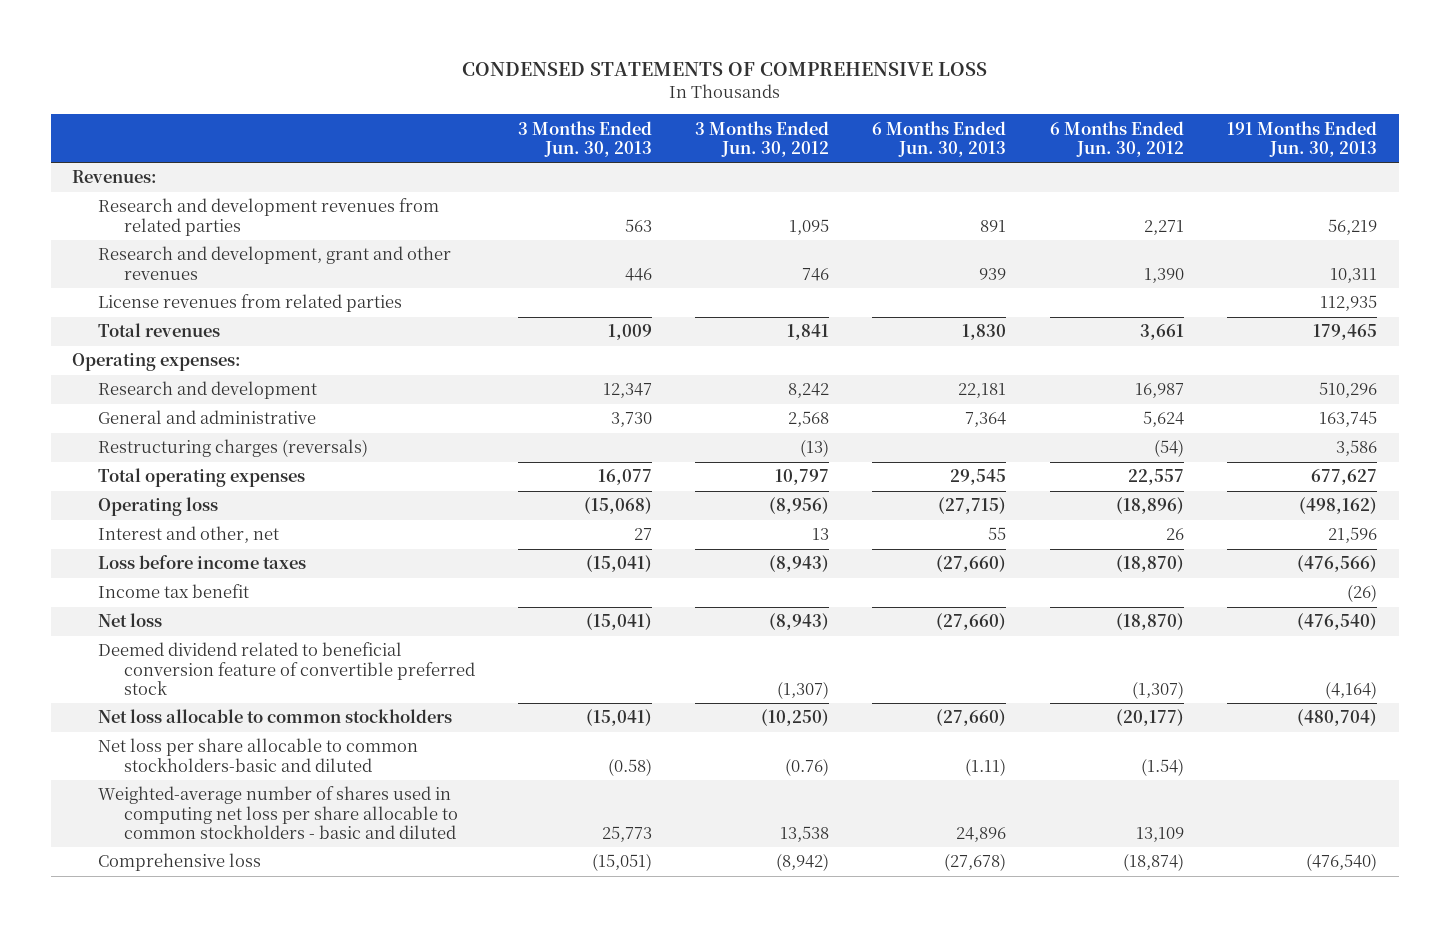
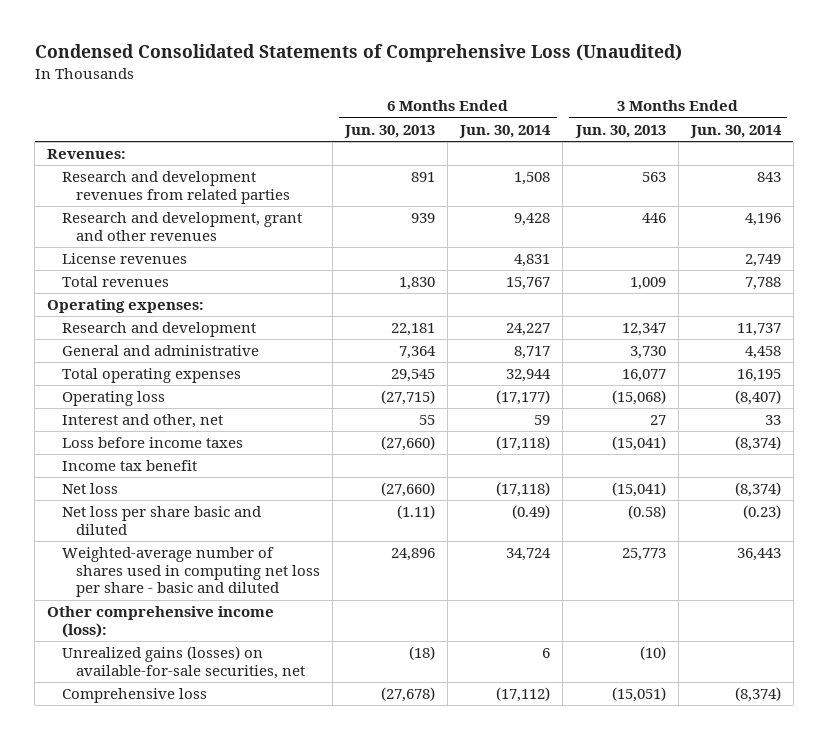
[461,62,987,77] CONDENSED STATEMENTS OF COMPREHENSIVE LOSS -> [34,44,682,63] Condensed Consolidated Statements of Comprehensive Loss (Unaudited)
[695,120,830,157] 3 Months Ended Jun. 30, 2012 -> none
[1049,120,1184,157] 6 Months Ended Jun. 30, 2012 -> none
[1226,120,1377,157] 191 Months Ended Jun. 30, 2013 -> none
none -> [459,124,552,138] Jun. 30, 2014
none -> [689,124,782,138] Jun. 30, 2014
[98,294,403,313] License revenues from related parties -> none
none -> [61,253,187,265] License revenues
[98,439,369,458] Restructuring charges (reversals) -> none
[98,642,475,695] Deemed dividend related to beneficial conversion feature of convertible preferred stock -> none
[98,709,453,724] Net loss allocable to common stockholders -> none
[98,738,419,772] Net loss per share allocable to common stockholders-basic and diluted -> [61,506,261,535] Net loss per share basic and diluted
[98,786,458,839] Weighted-average number of shares used in computing net loss per share allocable to common stockholders - basic and diluted -> [61,547,321,598] Weighted-average number of shares used in computing net loss per share - basic and diluted
none -> [47,606,275,638] Other comprehensive income (loss):
none -> [61,646,306,679] Unrealized gains (losses) on available-for-sale securities, net

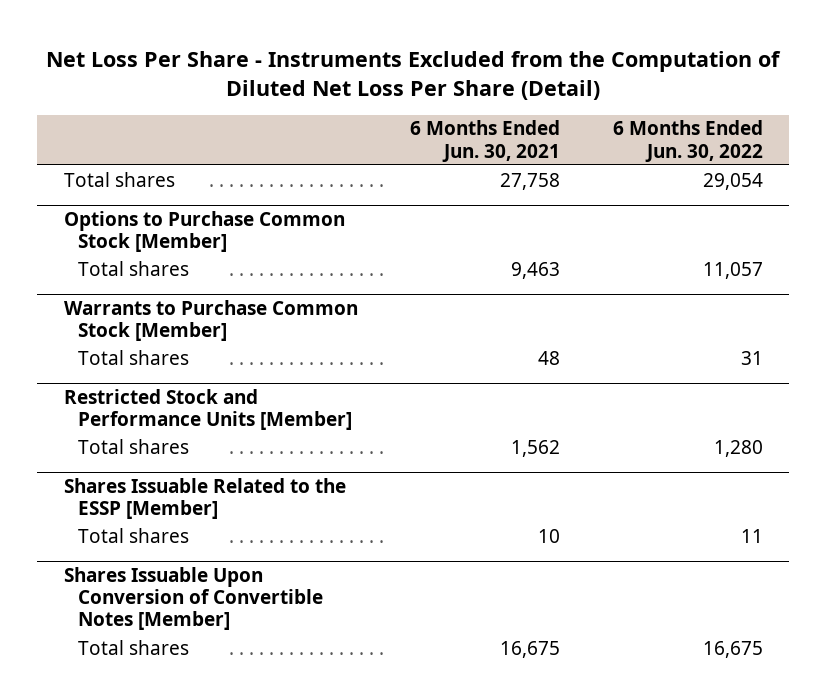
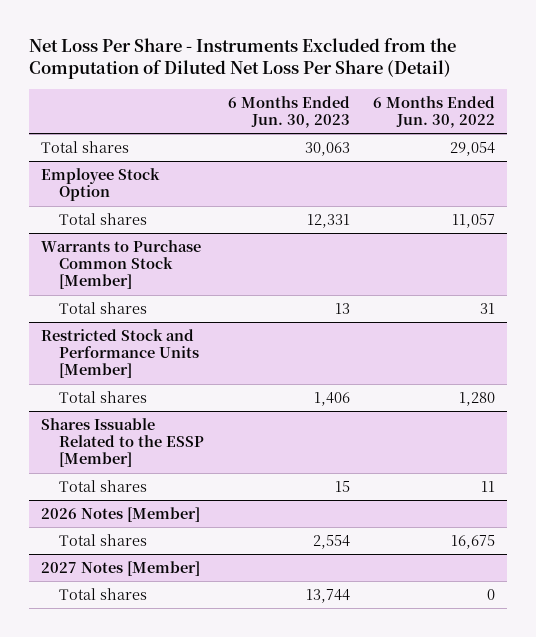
[410,120,561,162] 6 Months Ended Jun. 30, 2021 -> none
none -> [227,95,350,128] 6 Months Ended Jun. 30, 2023
[63,210,345,253] Options to Purchase Common Stock [Member] -> [40,167,160,202] Employee Stock Option
[63,566,323,631] Shares Issuable Upon Conversion of Convertible Notes [Member] -> none
none -> [40,506,200,522] 2026 Notes [Member]
none -> [40,560,200,576] 2027 Notes [Member]
none -> [59,587,148,600] Total shares

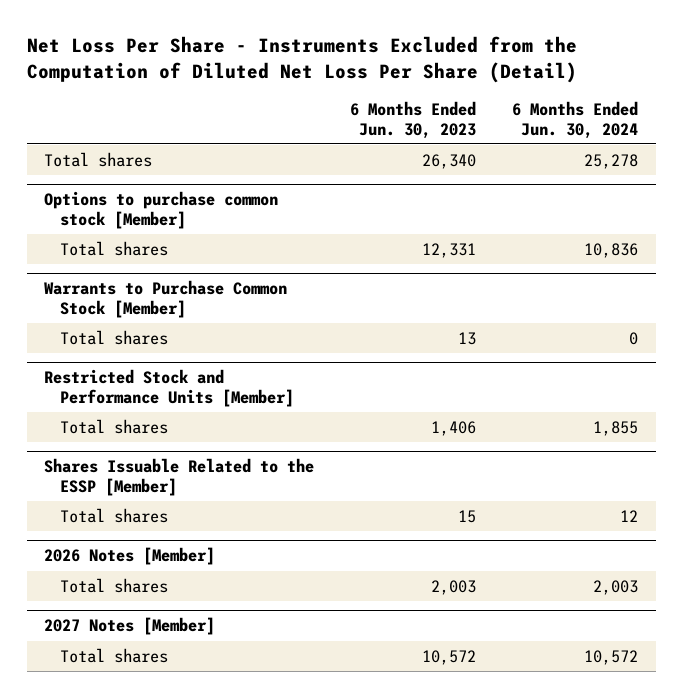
[372,95,495,128] 6 Months Ended Jun. 30, 2022 -> none
none -> [512,101,639,139] 6 Months Ended Jun. 30, 2024
[304,141,350,156] 30,063 -> [422,153,477,169] 26,340
[40,167,160,202] Employee Stock Option -> [44,191,279,230] Options to purchase common stock [Member]
[312,534,350,549] 2,554 -> [431,579,477,595] 2,003
[305,588,350,603] 13,744 -> [422,649,477,665] 10,572

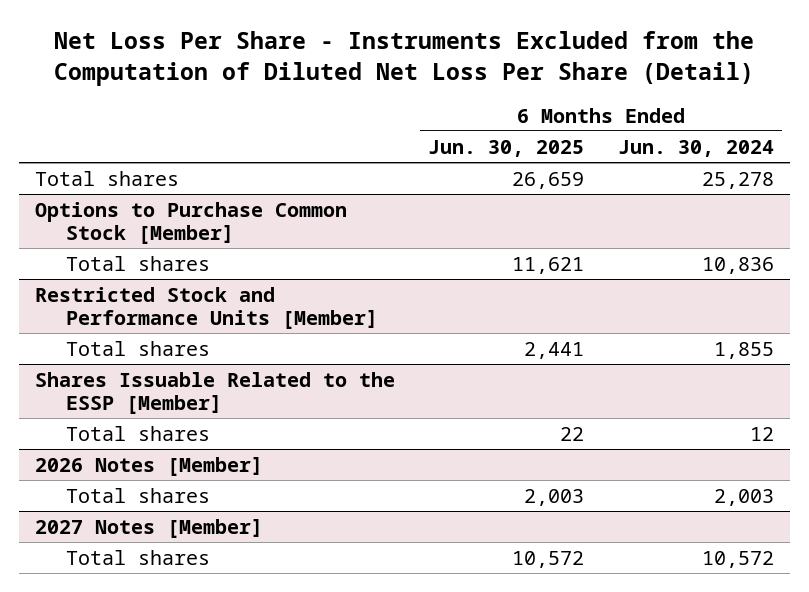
[350,101,477,139] 6 Months Ended Jun. 30, 2023 -> none
none -> [428,139,585,157] Jun. 30, 2025
[44,191,279,230] Options to purchase common stock [Member] -> [35,201,348,244] Options to Purchase Common Stock [Member]
[44,280,288,319] Warrants to Purchase Common Stock [Member] -> none
[59,329,168,345] Total shares -> none

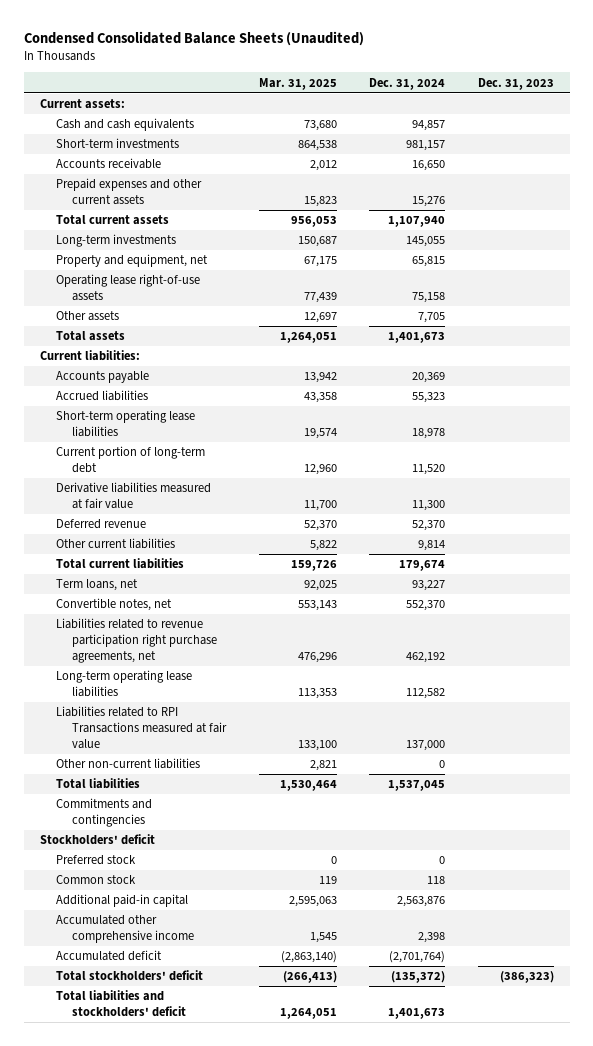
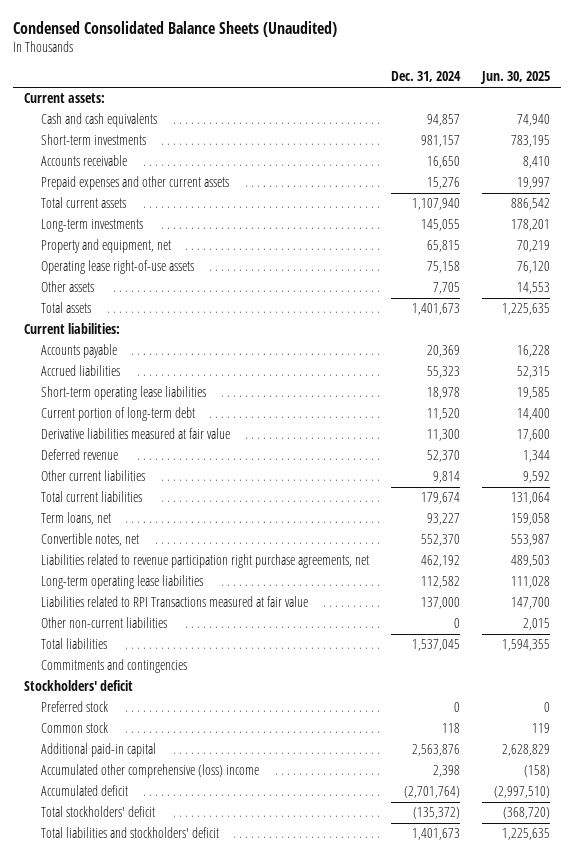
[258,77,337,90] Mar. 31, 2025 -> none
[477,77,554,90] Dec. 31, 2023 -> none
none -> [479,71,550,85] Jun. 30, 2025
[56,915,195,944] Accumulated other comprehensive income -> [41,764,260,779] Accumulated other comprehensive (loss) income

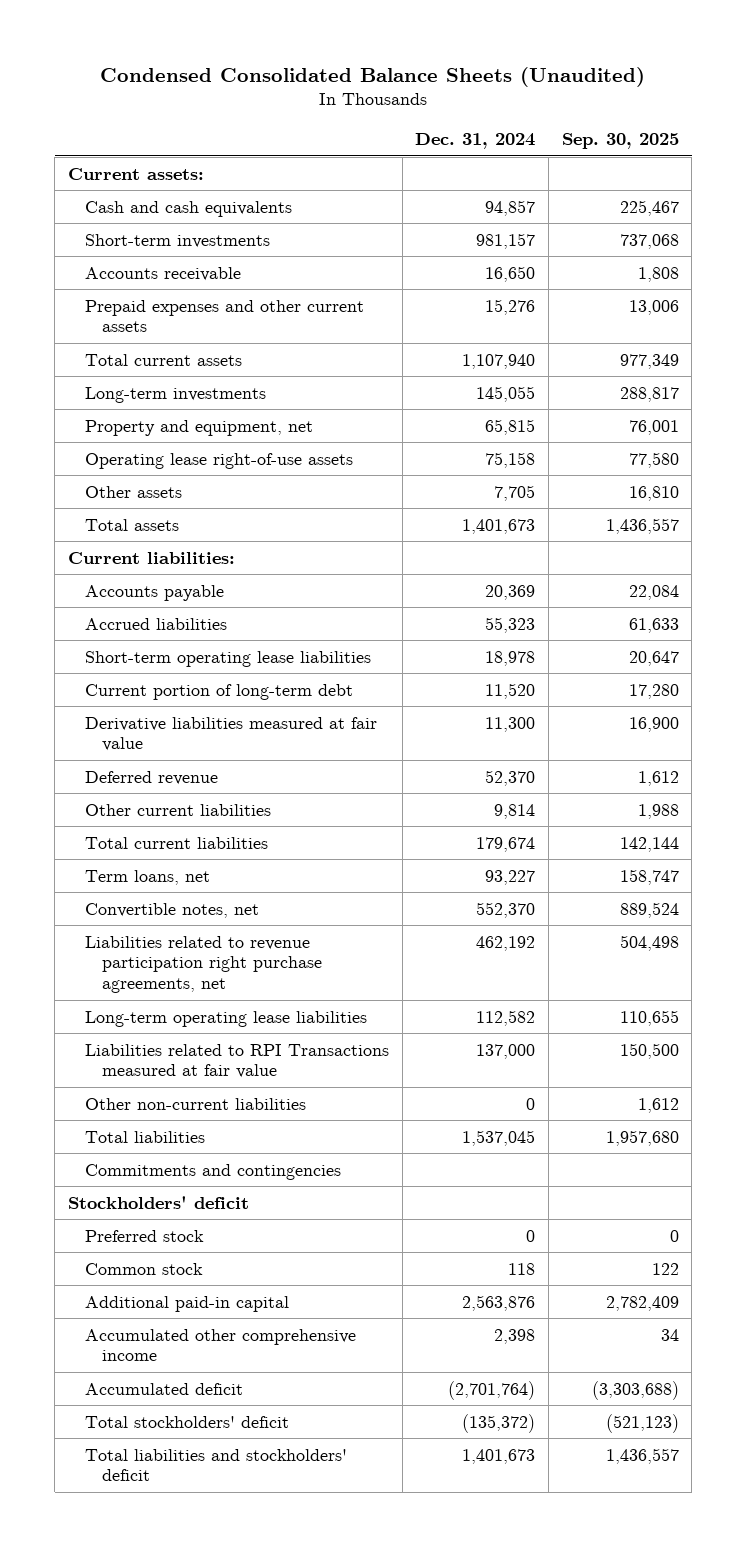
[479,71,550,85] Jun. 30, 2025 -> none
none -> [561,132,679,149] Sep. 30, 2025
[41,764,260,779] Accumulated other comprehensive (loss) income -> [85,1328,357,1362] Accumulated other comprehensive income

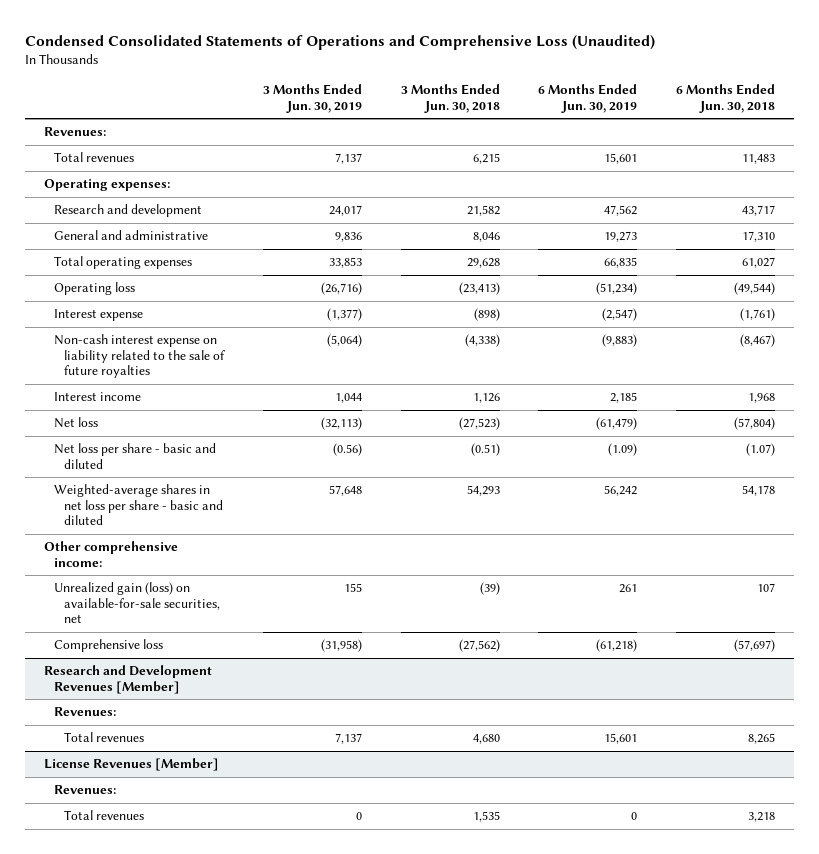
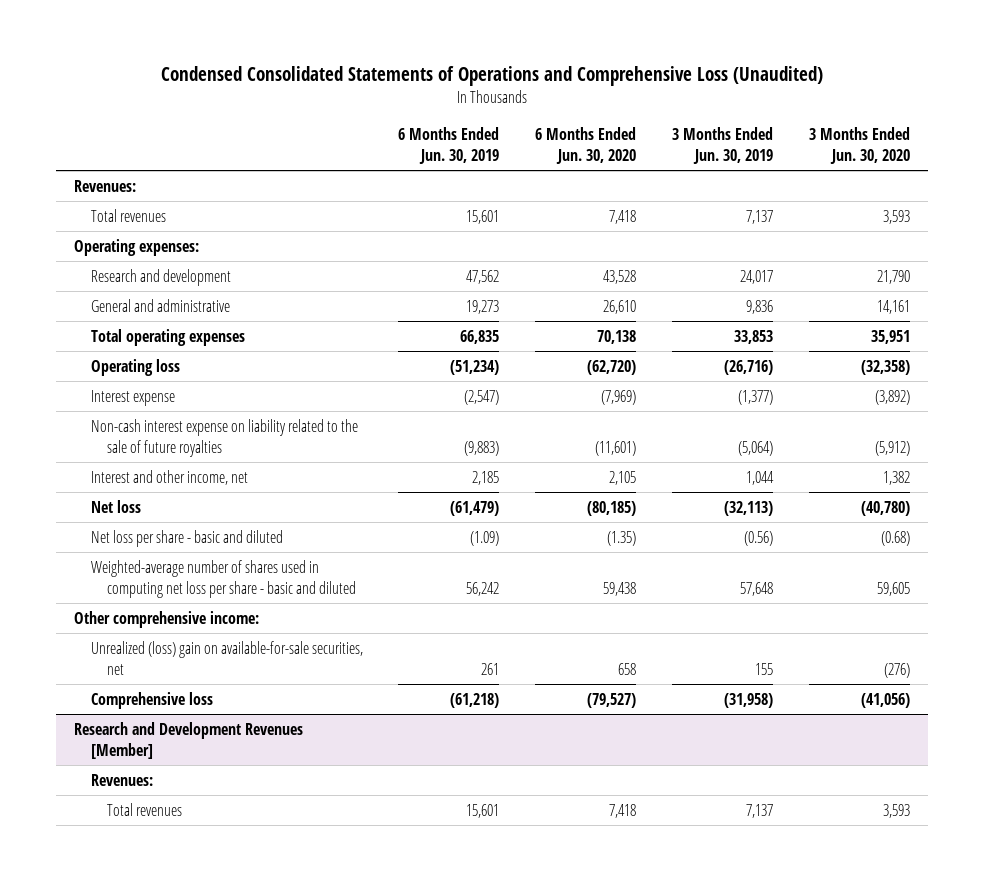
[400,84,500,113] 3 Months Ended Jun. 30, 2018 -> none
[676,84,776,113] 6 Months Ended Jun. 30, 2018 -> none
none -> [535,127,637,164] 6 Months Ended Jun. 30, 2020
none -> [809,127,911,164] 3 Months Ended Jun. 30, 2020
[54,392,142,402] Interest income -> [90,469,248,485] Interest and other income, net
[54,484,224,526] Weighted-average shares in net loss per share - basic and diluted -> [90,559,357,598] Weighted-average number of shares used in computing net loss per share - basic and diluted
[54,582,221,624] Unrealized gain (loss) on available-for-sale securities, net -> [90,640,363,675] Unrealized (loss) gain on available-for-sale securities, net
[44,758,220,772] License Revenues [Member] -> none
[54,785,117,795] Revenues: -> none
[64,810,145,821] Total revenues -> none

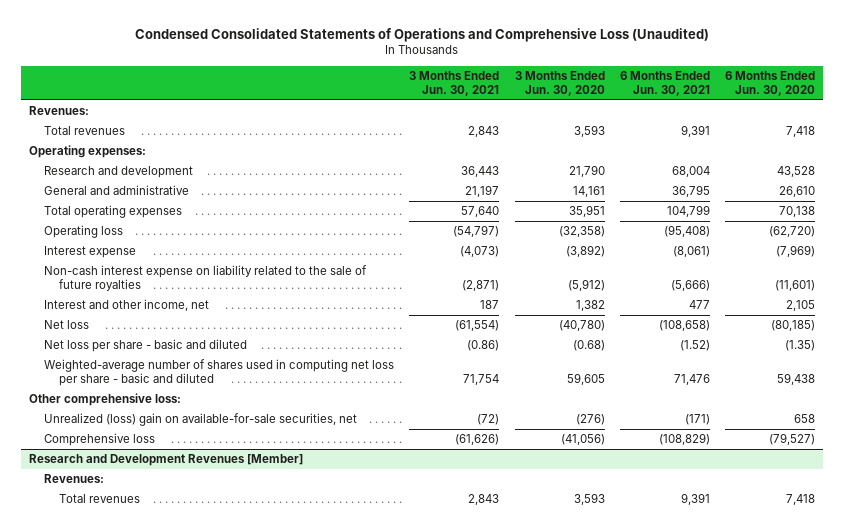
[398,127,500,164] 6 Months Ended Jun. 30, 2019 -> none
[672,127,774,164] 3 Months Ended Jun. 30, 2019 -> none
none -> [409,71,500,96] 3 Months Ended Jun. 30, 2021
none -> [620,71,711,96] 6 Months Ended Jun. 30, 2021
[73,610,259,628] Other comprehensive income: -> [28,393,181,407] Other comprehensive loss:

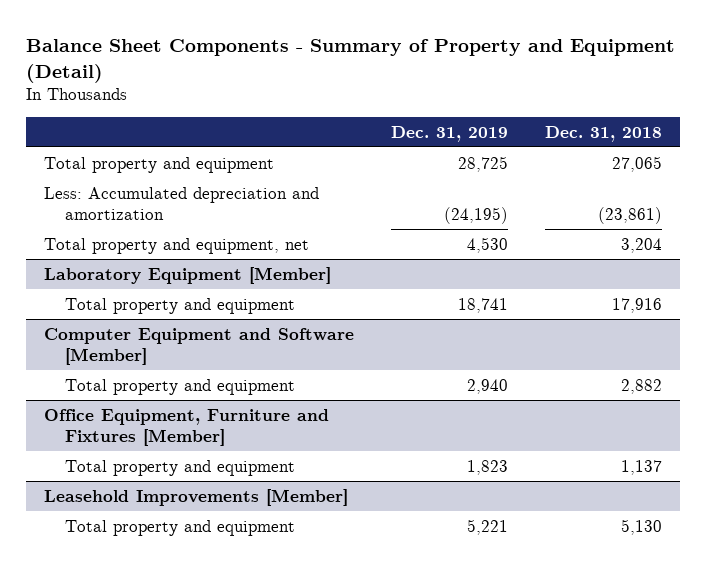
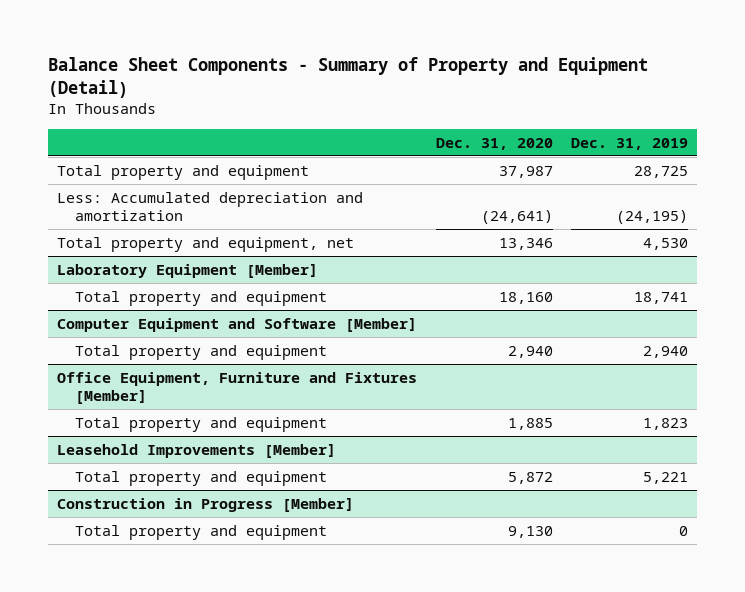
[544,125,662,142] Dec. 31, 2018 -> none
none -> [435,137,553,150] Dec. 31, 2020
none -> [57,497,355,512] Construction in Progress [Member]
none -> [74,524,327,540] Total property and equipment

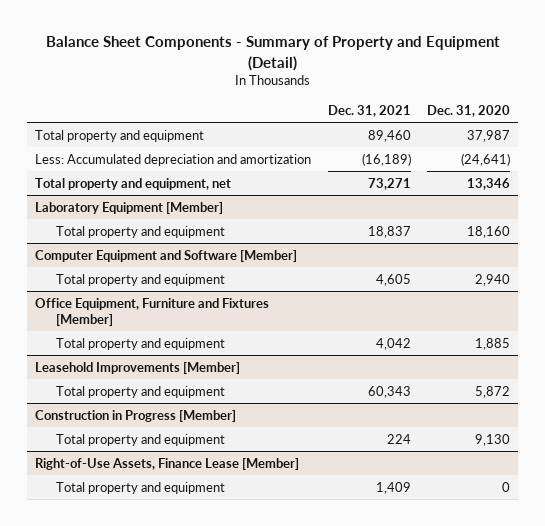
[571,137,689,150] Dec. 31, 2019 -> none
none -> [327,105,411,118] Dec. 31, 2021
none -> [35,457,300,470] Right-of-Use Assets, Finance Lease [Member]
none -> [55,481,225,494] Total property and equipment

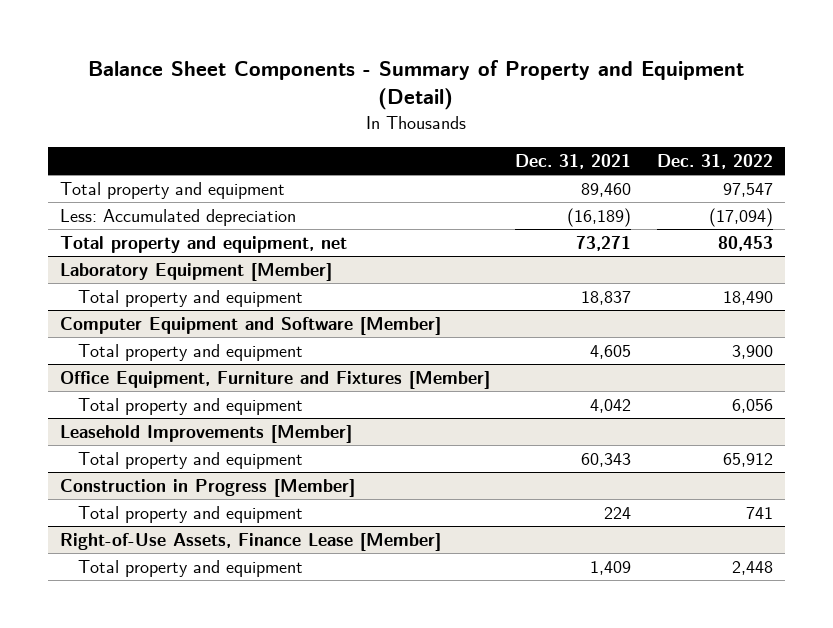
[427,105,511,118] Dec. 31, 2020 -> none
none -> [656,153,773,169] Dec. 31, 2022
[35,153,312,166] Less: Accumulated depreciation and amortization -> [60,209,297,227] Less: Accumulated depreciation

